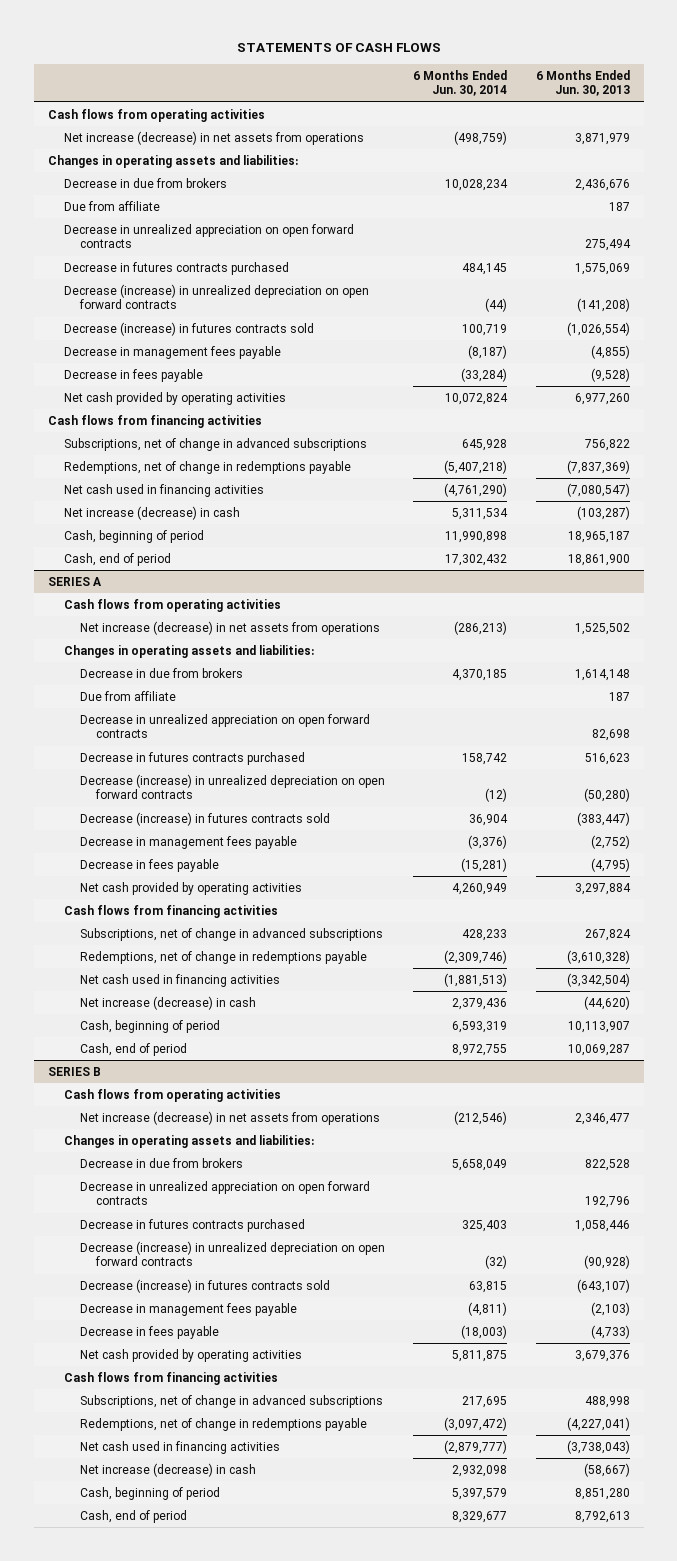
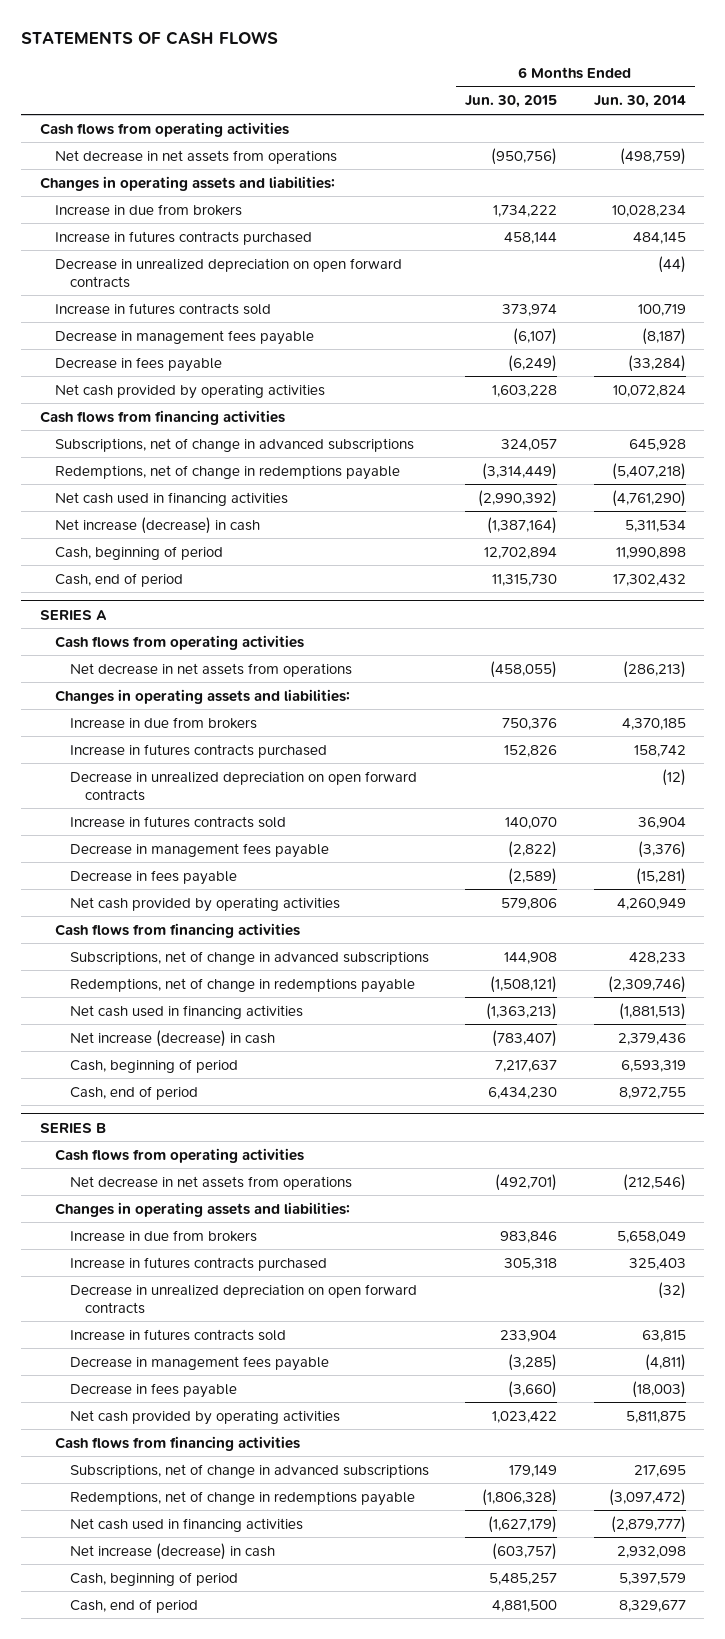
[535,69,630,97] 6 Months Ended Jun. 30, 2013 -> none
none -> [465,95,558,109] Jun. 30, 2015
[64,130,365,145] Net increase (decrease) in net assets from operations -> [54,149,337,164] Net decrease in net assets from operations
[64,200,161,211] Due from affiliate -> none
[64,223,355,249] Decrease in unrealized appreciation on open forward contracts -> none
[64,177,228,188] Decrease in due from brokers -> [54,203,242,216] Increase in due from brokers
[64,261,290,275] Decrease in futures contracts purchased -> [54,230,312,245] Increase in futures contracts purchased
[64,283,370,310] Decrease (increase) in unrealized depreciation on open forward contracts -> [54,257,402,288] Decrease in unrealized depreciation on open forward contracts
[64,321,315,336] Decrease (increase) in futures contracts sold -> [54,302,271,315] Increase in futures contracts sold
[80,620,381,635] Net increase (decrease) in net assets from operations -> [69,662,352,677] Net decrease in net assets from operations
[80,690,177,701] Due from affiliate -> none
[80,713,371,739] Decrease in unrealized appreciation on open forward contracts -> none
[80,667,244,678] Decrease in due from brokers -> [69,716,257,729] Increase in due from brokers
[80,751,306,765] Decrease in futures contracts purchased -> [69,743,327,758] Increase in futures contracts purchased
[80,773,386,800] Decrease (increase) in unrealized depreciation on open forward contracts -> [69,770,417,801] Decrease in unrealized depreciation on open forward contracts
[80,811,331,826] Decrease (increase) in futures contracts sold -> [69,815,286,828] Increase in futures contracts sold
[80,1110,381,1125] Net increase (decrease) in net assets from operations -> [69,1175,352,1190] Net decrease in net assets from operations
[80,1180,371,1206] Decrease in unrealized appreciation on open forward contracts -> none
[80,1157,244,1168] Decrease in due from brokers -> [69,1229,257,1242] Increase in due from brokers
[80,1218,306,1232] Decrease in futures contracts purchased -> [69,1256,327,1271] Increase in futures contracts purchased
[80,1240,386,1267] Decrease (increase) in unrealized depreciation on open forward contracts -> [69,1283,417,1314] Decrease in unrealized depreciation on open forward contracts
[80,1278,331,1293] Decrease (increase) in futures contracts sold -> [69,1328,286,1341] Increase in futures contracts sold

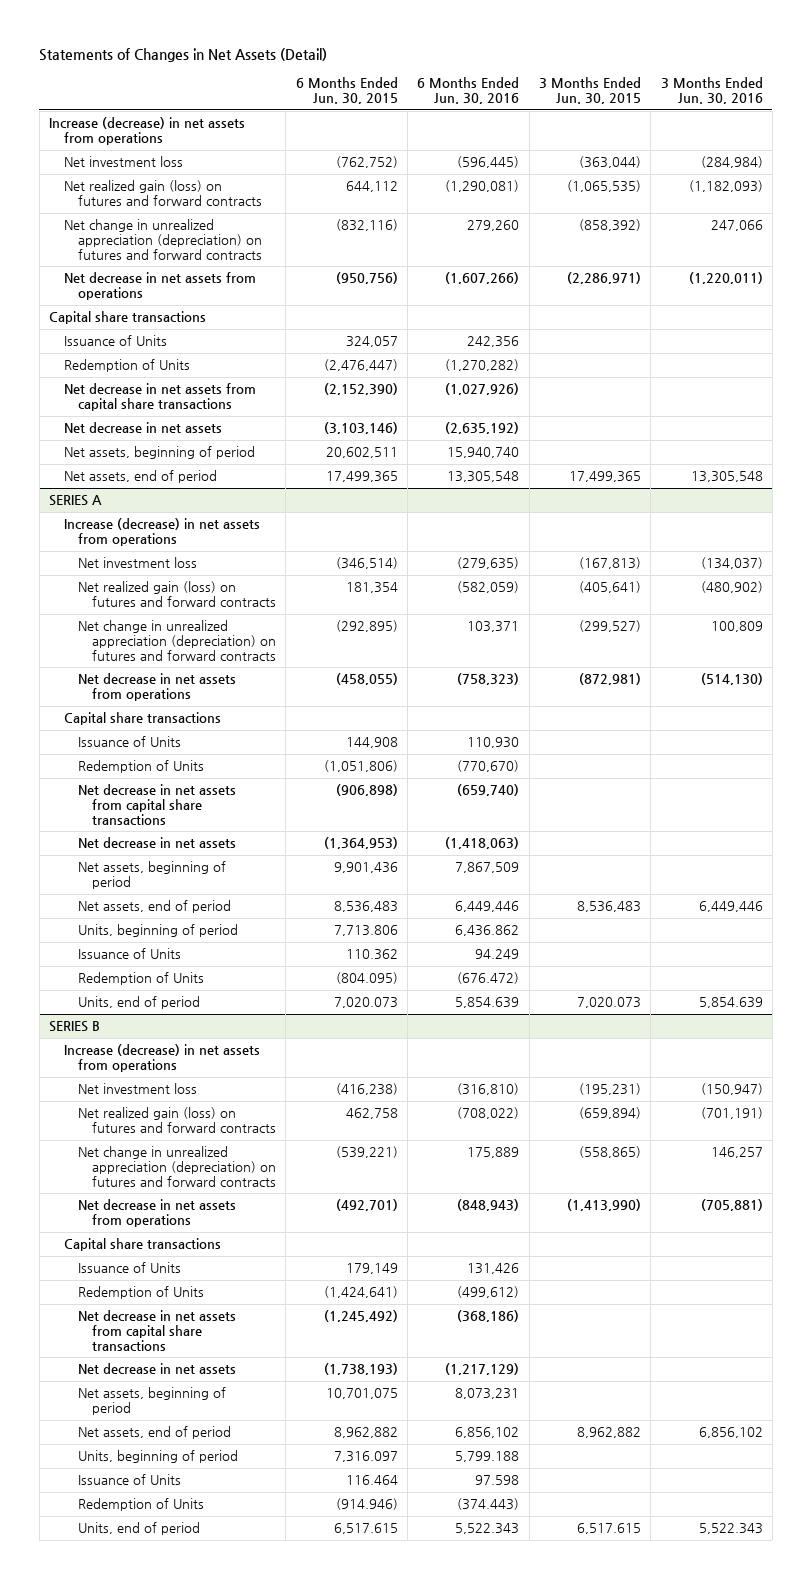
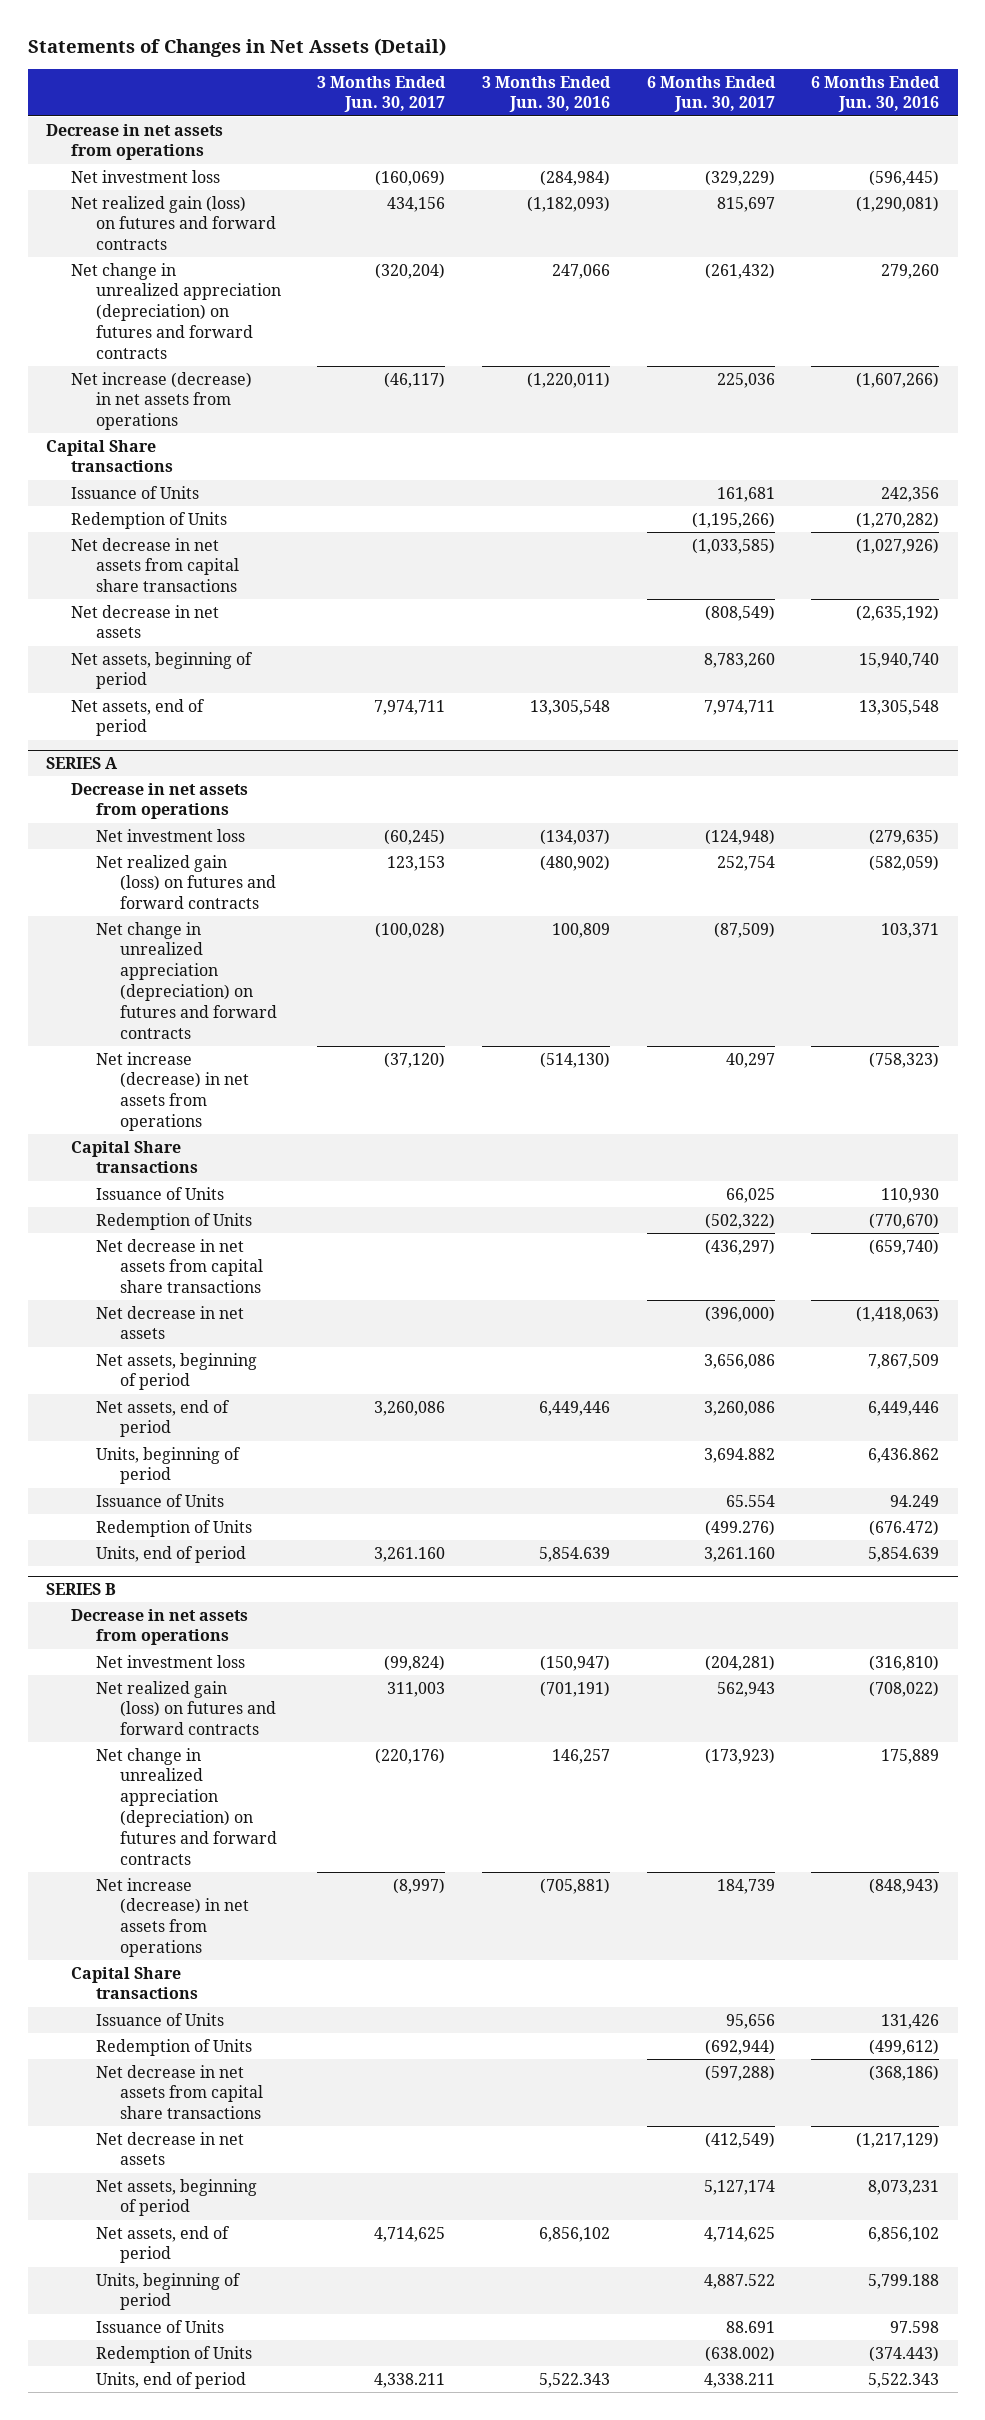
[295,77,398,105] 6 Months Ended Jun. 30, 2015 -> none
[538,77,641,105] 3 Months Ended Jun. 30, 2015 -> none
none -> [317,75,447,113] 3 Months Ended Jun. 30, 2017
none -> [646,75,776,113] 6 Months Ended Jun. 30, 2017
[49,117,246,146] Increase (decrease) in net assets from operations -> [46,123,224,161] Decrease in net assets from operations
[63,272,256,301] Net decrease in net assets from operations -> [70,371,252,431] Net increase (decrease) in net assets from operations
[49,311,207,325] Capital share transactions -> [46,439,173,473] Capital Share transactions
[63,518,260,547] Increase (decrease) in net assets from operations -> [70,782,248,820] Decrease in net assets from operations
[77,673,236,702] Net decrease in net assets from operations -> [95,1051,250,1132] Net increase (decrease) in net assets from operations
[63,712,221,726] Capital share transactions -> [70,1140,198,1174] Capital Share transactions
[63,1044,260,1073] Increase (decrease) in net assets from operations -> [70,1608,248,1646] Decrease in net assets from operations
[77,1199,236,1228] Net decrease in net assets from operations -> [95,1877,250,1958] Net increase (decrease) in net assets from operations
[63,1238,221,1252] Capital share transactions -> [70,1966,198,2000] Capital Share transactions

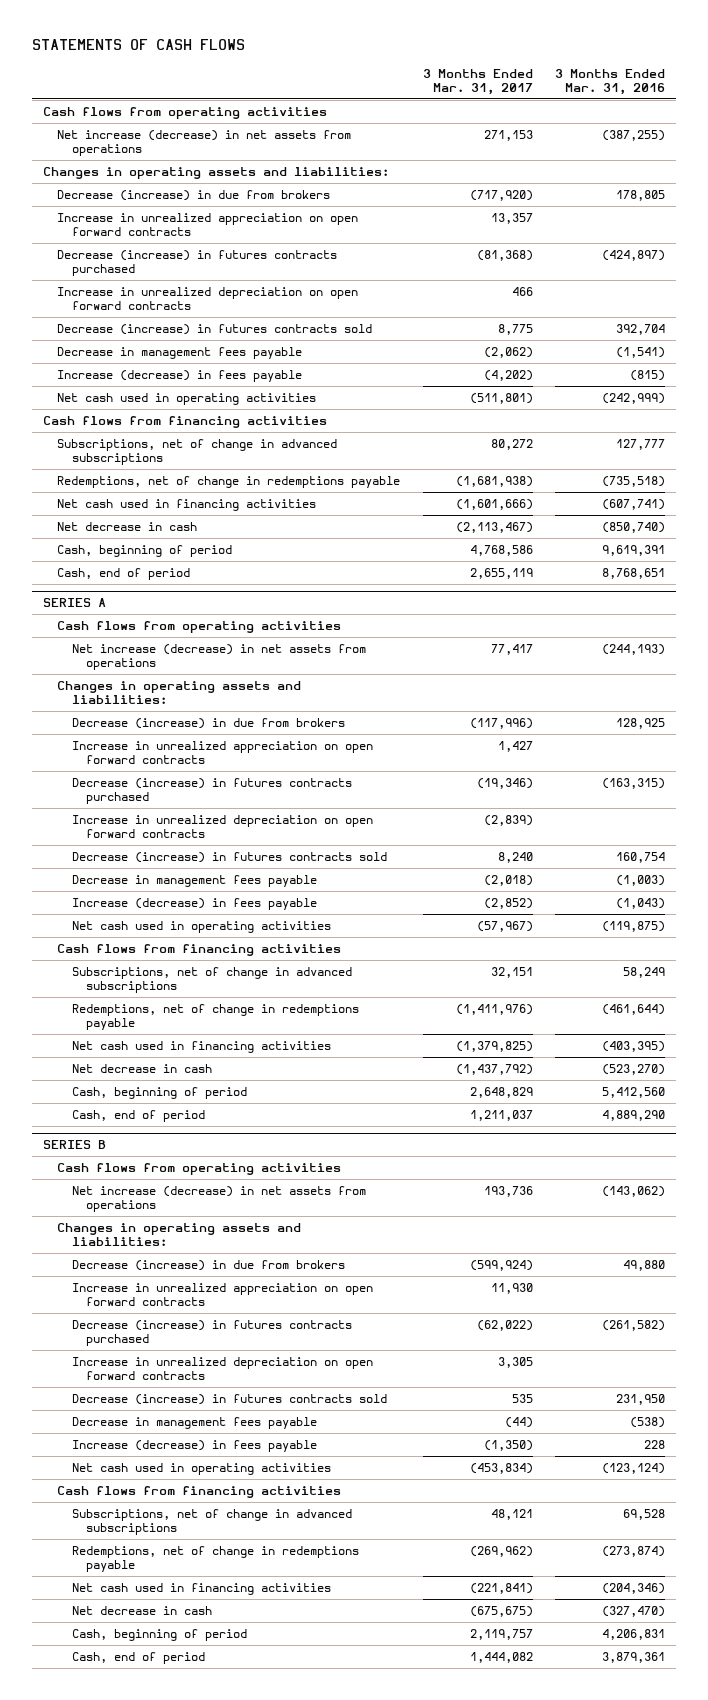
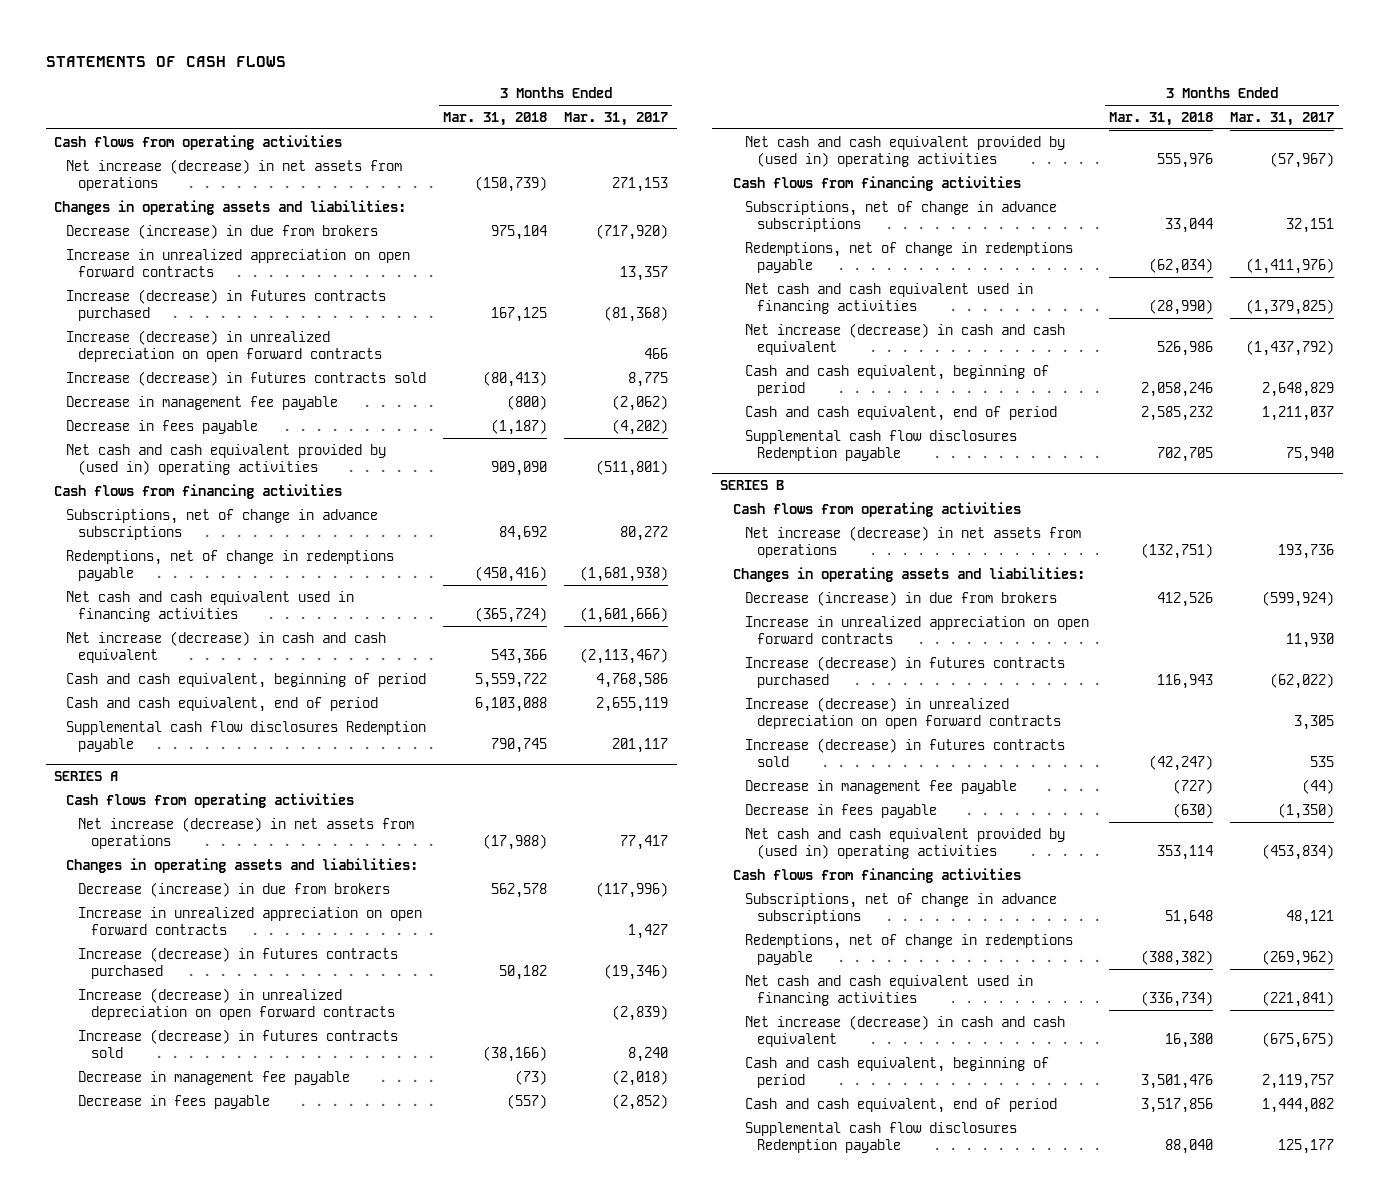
[555,68,666,96] 3 Months Ended Mar. 31, 2016 -> none
none -> [443,111,548,126] Mar. 31, 2018
[57,249,338,277] Decrease (increase) in futures contracts purchased -> [66,288,387,321] Increase (decrease) in futures contracts purchased
[57,286,359,311] Increase in unrealized depreciation on open forward contracts -> [66,329,383,362] Increase (decrease) in unrealized depreciation on open forward contracts
[57,323,373,335] Decrease (increase) in futures contracts sold -> [66,370,427,386] Increase (decrease) in futures contracts sold
[57,346,303,359] Decrease in management fees payable -> [66,395,339,410] Decrease in management fee payable
[57,369,303,382] Increase (decrease) in fees payable -> [66,419,259,434] Decrease in fees payable
[57,392,317,405] Net cash used in operating activities -> [66,443,387,475] Net cash and cash equivalent provided by (used in) operating activities
[57,438,338,466] Subscriptions, net of change in advanced subscriptions -> [66,508,379,540] Subscriptions, net of change in advance subscriptions
[57,498,317,511] Net cash used in financing activities -> [66,590,355,622] Net cash and cash equivalent used in financing activities
[57,521,198,531] Net decrease in cash -> [66,630,387,663] Net increase (decrease) in cash and cash equivalent
[57,544,233,557] Cash, beginning of period -> [66,672,427,688] Cash and cash equivalent, beginning of period
[57,567,191,580] Cash, end of period -> [66,696,379,712] Cash and cash equivalent, end of period
none -> [66,720,427,752] Supplemental cash flow disclosures Redemption payable
[71,777,352,805] Decrease (increase) in futures contracts purchased -> [78,946,399,979] Increase (decrease) in futures contracts purchased
[71,814,373,839] Increase in unrealized depreciation on open forward contracts -> [78,987,395,1020] Increase (decrease) in unrealized depreciation on open forward contracts
[71,851,387,863] Decrease (increase) in futures contracts sold -> [78,1028,399,1058] Increase (decrease) in futures contracts sold
[71,874,317,887] Decrease in management fees payable -> [78,1070,351,1085] Decrease in management fee payable
[71,897,317,910] Increase (decrease) in fees payable -> [78,1094,271,1109] Decrease in fees payable
[71,920,331,933] Net cash used in operating activities -> [744,135,1065,167] Net cash and cash equivalent provided by (used in) operating activities
[71,966,352,994] Subscriptions, net of change in advanced subscriptions -> [744,200,1057,232] Subscriptions, net of change in advance subscriptions
[71,1040,331,1053] Net cash used in financing activities -> [744,282,1033,314] Net cash and cash equivalent used in financing activities
[71,1063,212,1073] Net decrease in cash -> [744,322,1065,355] Net increase (decrease) in cash and cash equivalent
[71,1086,247,1099] Cash, beginning of period -> [744,364,1049,396] Cash and cash equivalent, beginning of period
[71,1109,205,1122] Cash, end of period -> [744,405,1057,421] Cash and cash equivalent, end of period
none -> [744,429,1017,461] Supplemental cash flow disclosures Redemption payable
[71,1319,352,1347] Decrease (increase) in futures contracts purchased -> [744,655,1065,688] Increase (decrease) in futures contracts purchased
[71,1356,373,1381] Increase in unrealized depreciation on open forward contracts -> [744,696,1062,729] Increase (decrease) in unrealized depreciation on open forward contracts
[71,1393,387,1405] Decrease (increase) in futures contracts sold -> [744,737,1065,767] Increase (decrease) in futures contracts sold
[71,1416,317,1429] Decrease in management fees payable -> [744,779,1017,794] Decrease in management fee payable
[71,1439,317,1452] Increase (decrease) in fees payable -> [744,803,937,818] Decrease in fees payable
[71,1462,331,1475] Net cash used in operating activities -> [744,827,1065,859] Net cash and cash equivalent provided by (used in) operating activities
[71,1508,352,1536] Subscriptions, net of change in advanced subscriptions -> [744,892,1057,924] Subscriptions, net of change in advance subscriptions
[71,1582,331,1595] Net cash used in financing activities -> [744,974,1033,1006] Net cash and cash equivalent used in financing activities
[71,1605,212,1615] Net decrease in cash -> [744,1014,1065,1047] Net increase (decrease) in cash and cash equivalent
[71,1628,247,1641] Cash, beginning of period -> [744,1056,1049,1088] Cash and cash equivalent, beginning of period
[71,1651,205,1664] Cash, end of period -> [744,1097,1057,1113] Cash and cash equivalent, end of period
none -> [744,1121,1017,1153] Supplemental cash flow disclosures Redemption payable

